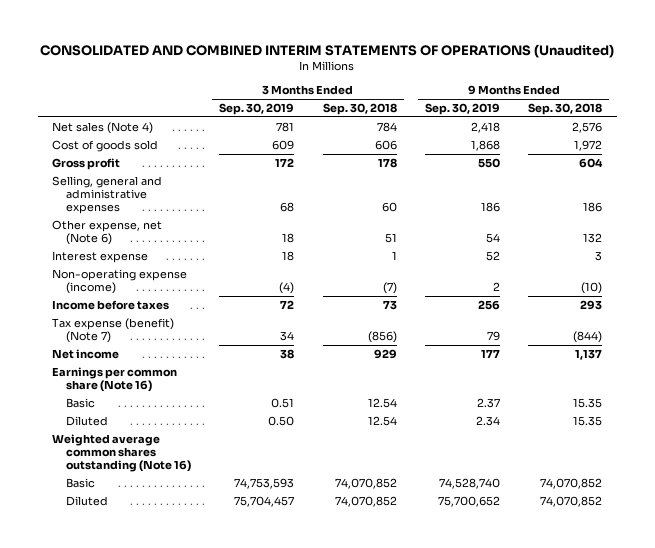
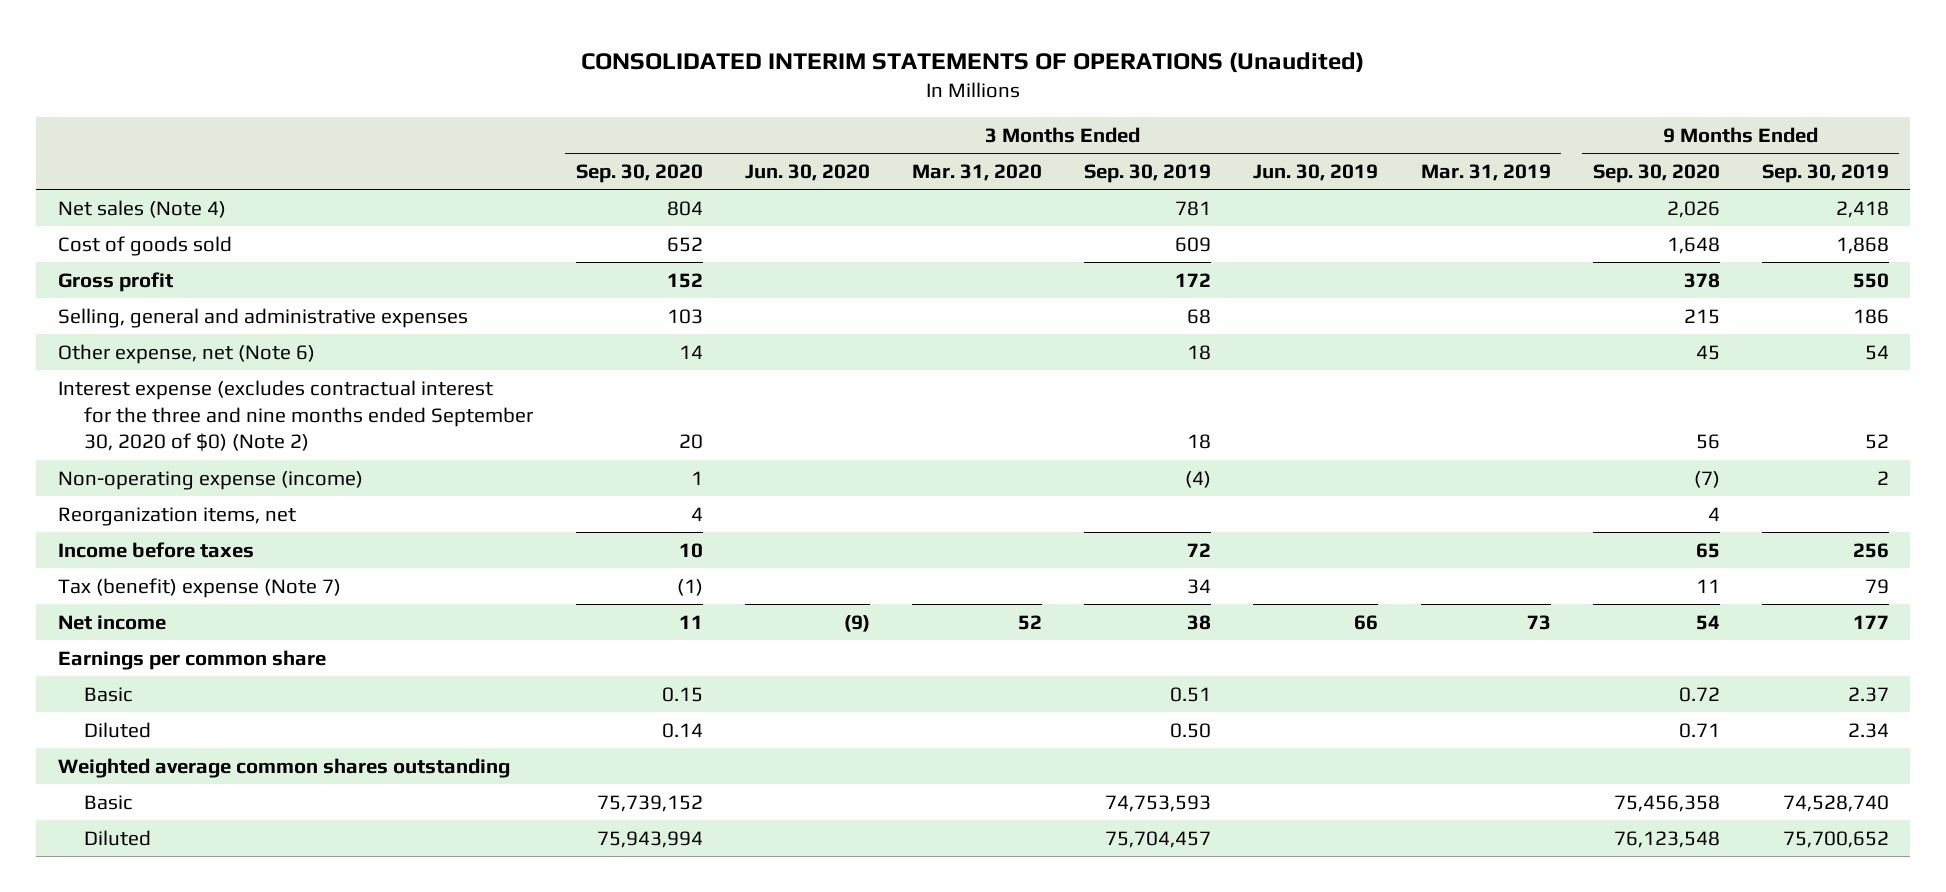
[40,44,615,59] CONSOLIDATED AND COMBINED INTERIM STATEMENTS OF OPERATIONS (Unaudited) -> [581,51,1365,73] CONSOLIDATED INTERIM STATEMENTS OF OPERATIONS (Unaudited)
[322,103,397,116] Sep. 30, 2018 -> none
[528,103,603,116] Sep. 30, 2018 -> none
none -> [575,164,703,184] Sep. 30, 2020
none -> [744,164,870,182] Jun. 30, 2020
none -> [911,164,1042,182] Mar. 31, 2020
none -> [1253,164,1379,182] Jun. 30, 2019
none -> [1420,164,1551,182] Mar. 31, 2019
none -> [1592,164,1720,184] Sep. 30, 2020
[52,250,149,263] Interest expense -> [57,379,534,452] Interest expense (excludes contractual interest for the three and nine months ended September 30, 2020 of $0) (Note 2)
none -> [57,506,296,526] Reorganization items, net
[52,317,175,343] Tax expense (benefit) (Note 7) -> [57,577,341,598] Tax (benefit) expense (Note 7)
[52,366,178,392] Earnings per common share (Note 16) -> [57,649,326,670] Earnings per common share
[52,433,191,472] Weighted average common shares outstanding (Note 16) -> [57,757,510,778] Weighted average common shares outstanding

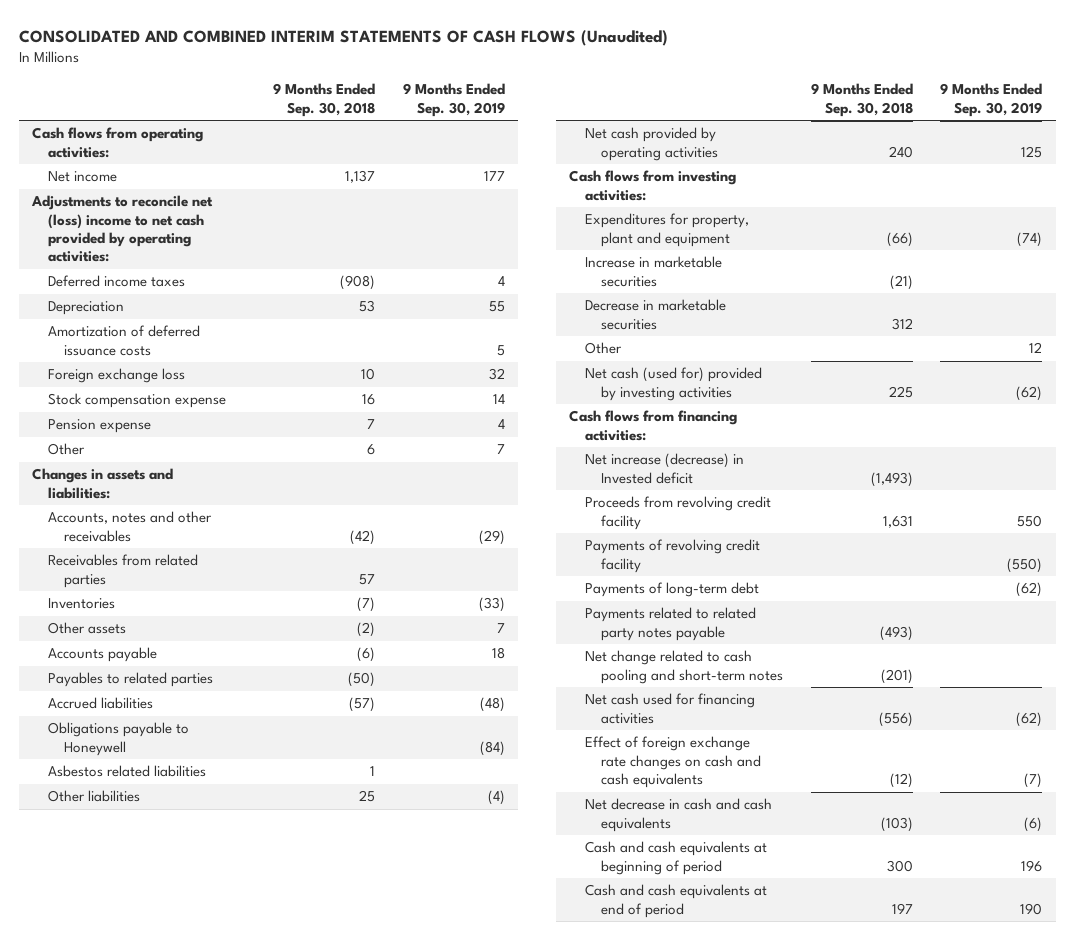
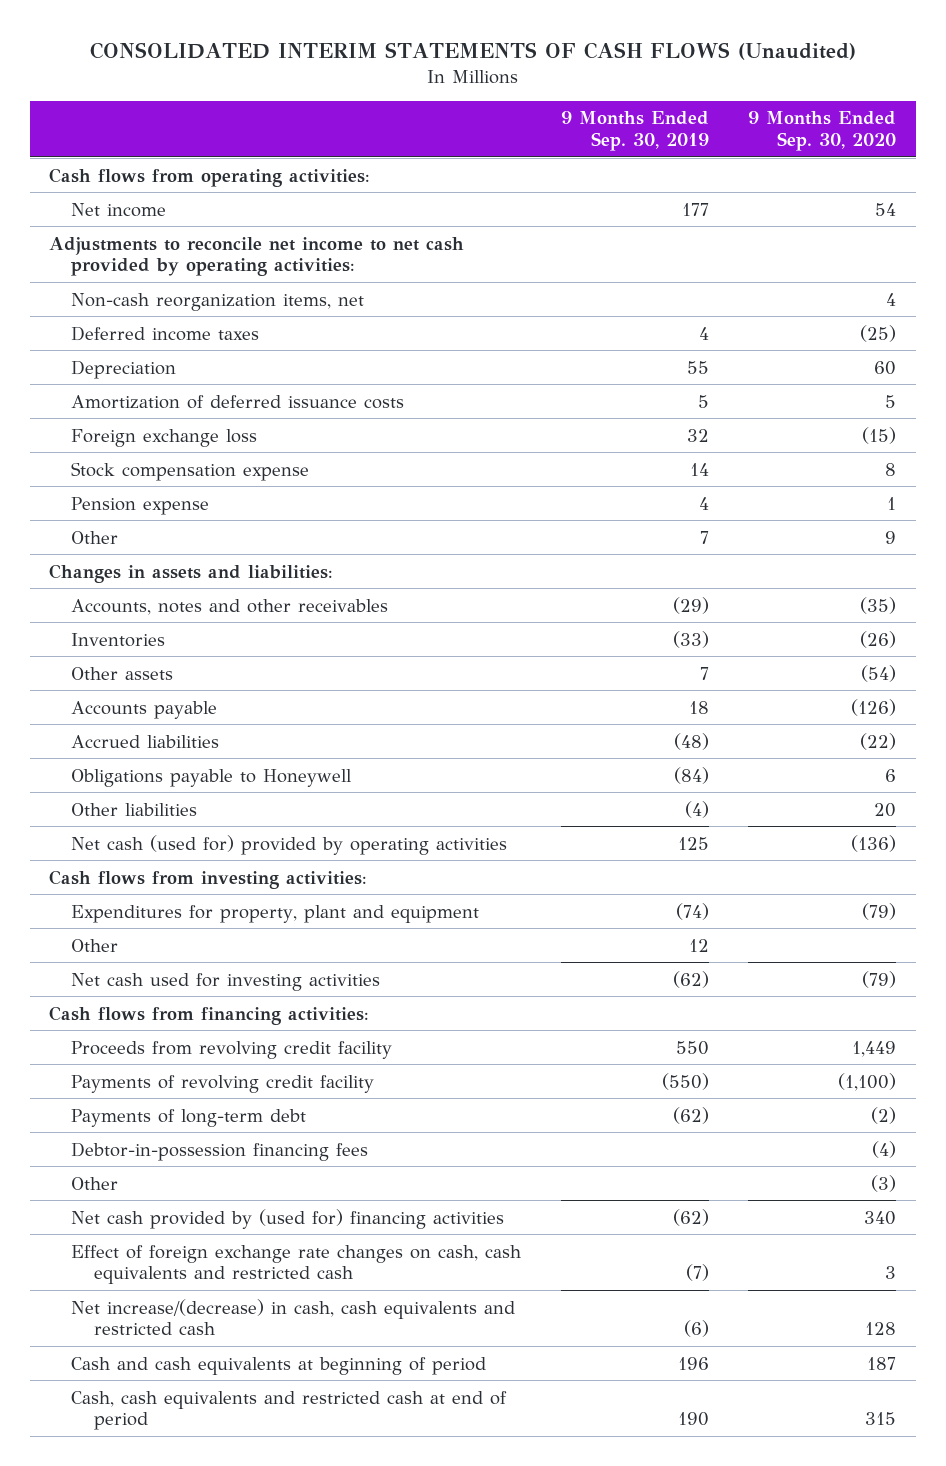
[18,29,668,46] CONSOLIDATED AND COMBINED INTERIM STATEMENTS OF CASH FLOWS (Unaudited) -> [89,41,856,60] CONSOLIDATED INTERIM STATEMENTS OF CASH FLOWS (Unaudited)
[273,83,376,117] 9 Months Ended Sep. 30, 2018 -> none
none -> [748,111,897,151] 9 Months Ended Sep. 30, 2020
[31,195,214,263] Adjustments to reconcile net (loss) income to net cash provided by operating activities: -> [49,236,465,276] Adjustments to reconcile net income to net cash provided by operating activities:
none -> [71,292,365,311] Non-cash reorganization items, net
[48,554,199,588] Receivables from related parties -> none
[48,672,214,688] Payables to related parties -> none
[48,765,207,778] Asbestos related liabilities -> none
[585,127,719,161] Net cash provided by operating activities -> [71,834,508,855] Net cash (used for) provided by operating activities
[585,256,723,287] Increase in marketable securities -> none
[585,299,727,330] Decrease in marketable securities -> none
[585,367,763,401] Net cash (used for) provided by investing activities -> [71,972,381,991] Net cash used for investing activities
[585,453,745,484] Net increase (decrease) in Invested deficit -> none
[585,607,757,641] Payments related to related party notes payable -> none
[585,650,784,684] Net change related to cash pooling and short-term notes -> none
none -> [71,1141,369,1161] Debtor-in-possession financing fees
none -> [71,1176,119,1190] Other
[585,693,756,724] Net cash used for financing activities -> [71,1208,505,1229] Net cash provided by (used for) financing activities
[585,736,762,789] Effect of foreign exchange rate changes on cash and cash equivalents -> [71,1244,522,1284] Effect of foreign exchange rate changes on cash, cash equivalents and restricted cash
[585,798,773,832] Net decrease in cash and cash equivalents -> [71,1298,516,1335] Net increase/(decrease) in cash, cash equivalents and restricted cash
[585,884,768,918] Cash and cash equivalents at end of period -> [71,1390,508,1430] Cash, cash equivalents and restricted cash at end of period

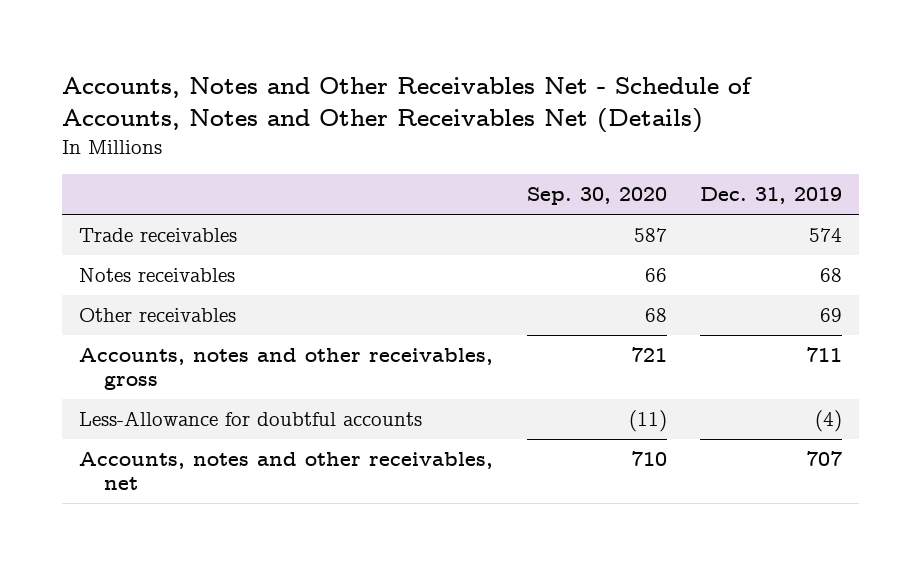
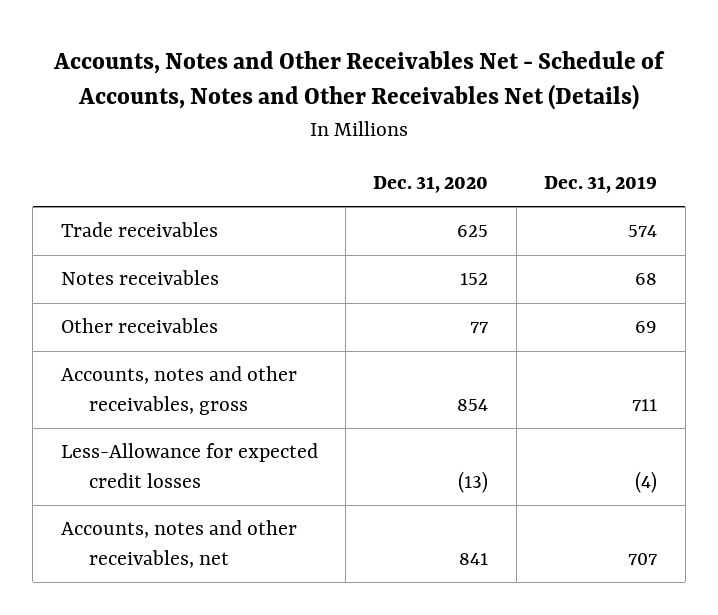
[526,187,667,206] Sep. 30, 2020 -> none
none -> [373,176,489,194] Dec. 31, 2020
[79,411,423,427] Less-Allowance for doubtful accounts -> [60,443,318,488] Less-Allowance for expected credit losses

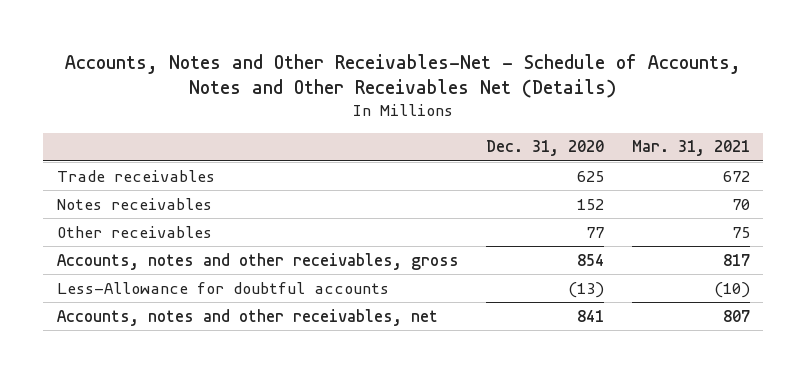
[52,50,665,111] Accounts, Notes and Other Receivables Net - Schedule of Accounts, Notes and Other Receivables Net (Details) -> [65,53,742,99] Accounts, Notes and Other Receivables-Net - Schedule of Accounts, Notes and Other Receivables Net (Details)
[544,176,658,194] Dec. 31, 2019 -> none
none -> [631,140,750,157] Mar. 31, 2021
[60,443,318,488] Less-Allowance for expected credit losses -> [57,281,390,294] Less-Allowance for doubtful accounts

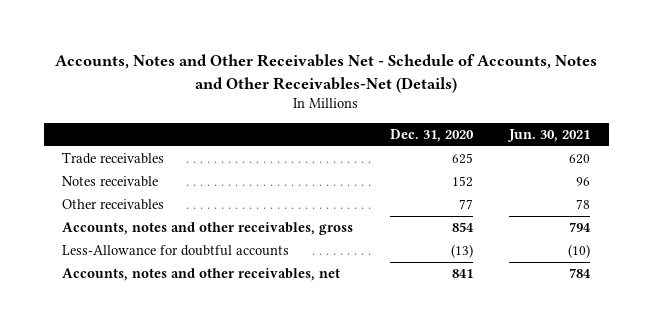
[65,53,742,99] Accounts, Notes and Other Receivables-Net - Schedule of Accounts, Notes and Other Receivables Net (Details) -> [55,54,598,93] Accounts, Notes and Other Receivables Net - Schedule of Accounts, Notes and Other Receivables-Net (Details)
[631,140,750,157] Mar. 31, 2021 -> none
none -> [507,129,591,143] Jun. 30, 2021
[57,197,213,210] Notes receivables -> [61,176,158,188] Notes receivable

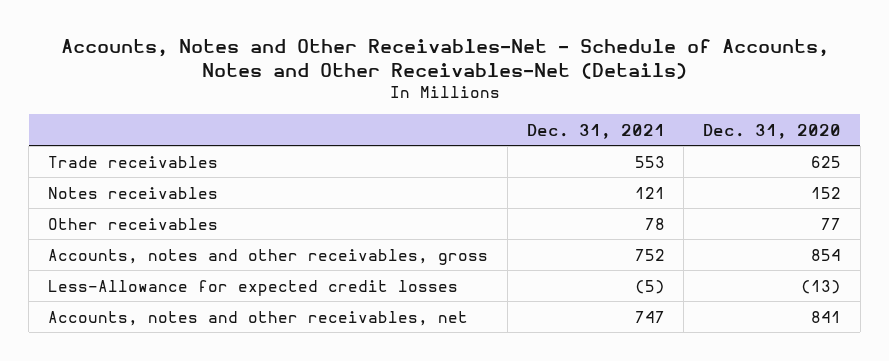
[55,54,598,93] Accounts, Notes and Other Receivables Net - Schedule of Accounts, Notes and Other Receivables-Net (Details) -> [60,38,829,80] Accounts, Notes and Other Receivables-Net - Schedule of Accounts, Notes and Other Receivables-Net (Details)
[507,129,591,143] Jun. 30, 2021 -> none
none -> [526,123,665,139] Dec. 31, 2021
[61,176,158,188] Notes receivable -> [48,186,219,199] Notes receivables
[61,245,289,257] Less-Allowance for doubtful accounts -> [48,279,459,296] Less-Allowance for expected credit losses

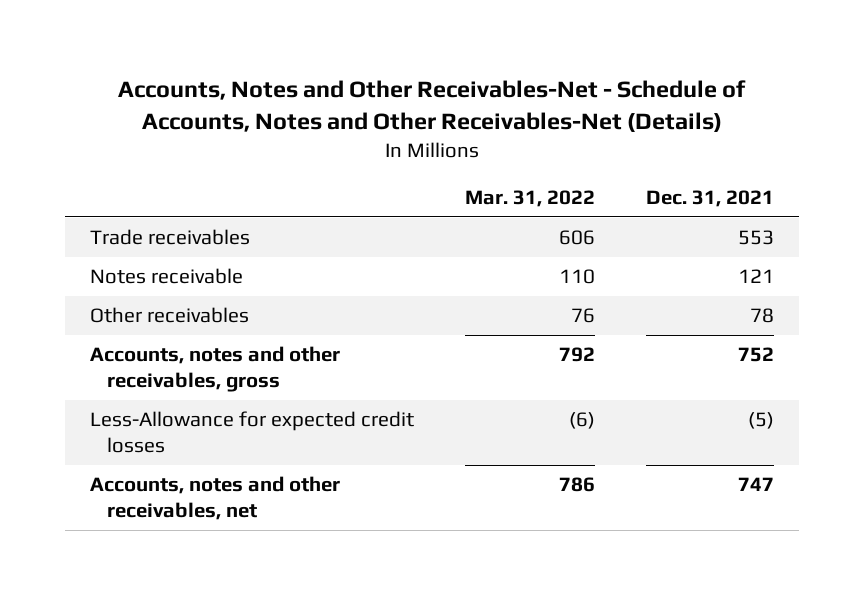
[703,123,842,139] Dec. 31, 2020 -> none
none -> [464,189,595,207] Mar. 31, 2022
[48,186,219,199] Notes receivables -> [90,268,244,285] Notes receivable

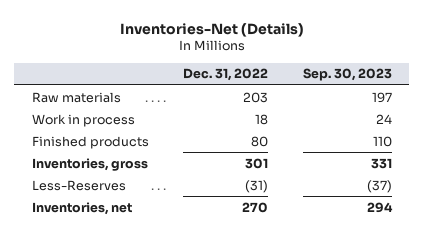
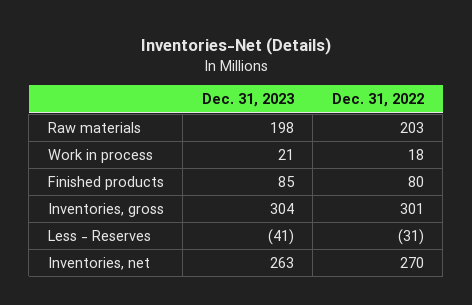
[302,68,392,82] Sep. 30, 2023 -> none
none -> [201,93,294,108] Dec. 31, 2023
[31,179,126,191] Less-Reserves -> [47,229,151,241] Less - Reserves

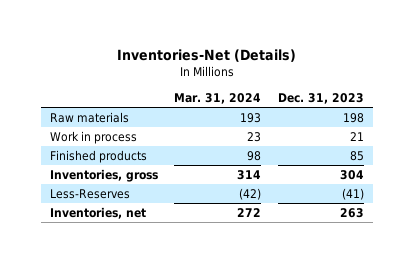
[331,93,424,108] Dec. 31, 2022 -> none
none -> [174,93,262,105] Mar. 31, 2024
[47,229,151,241] Less - Reserves -> [49,188,130,199] Less-Reserves

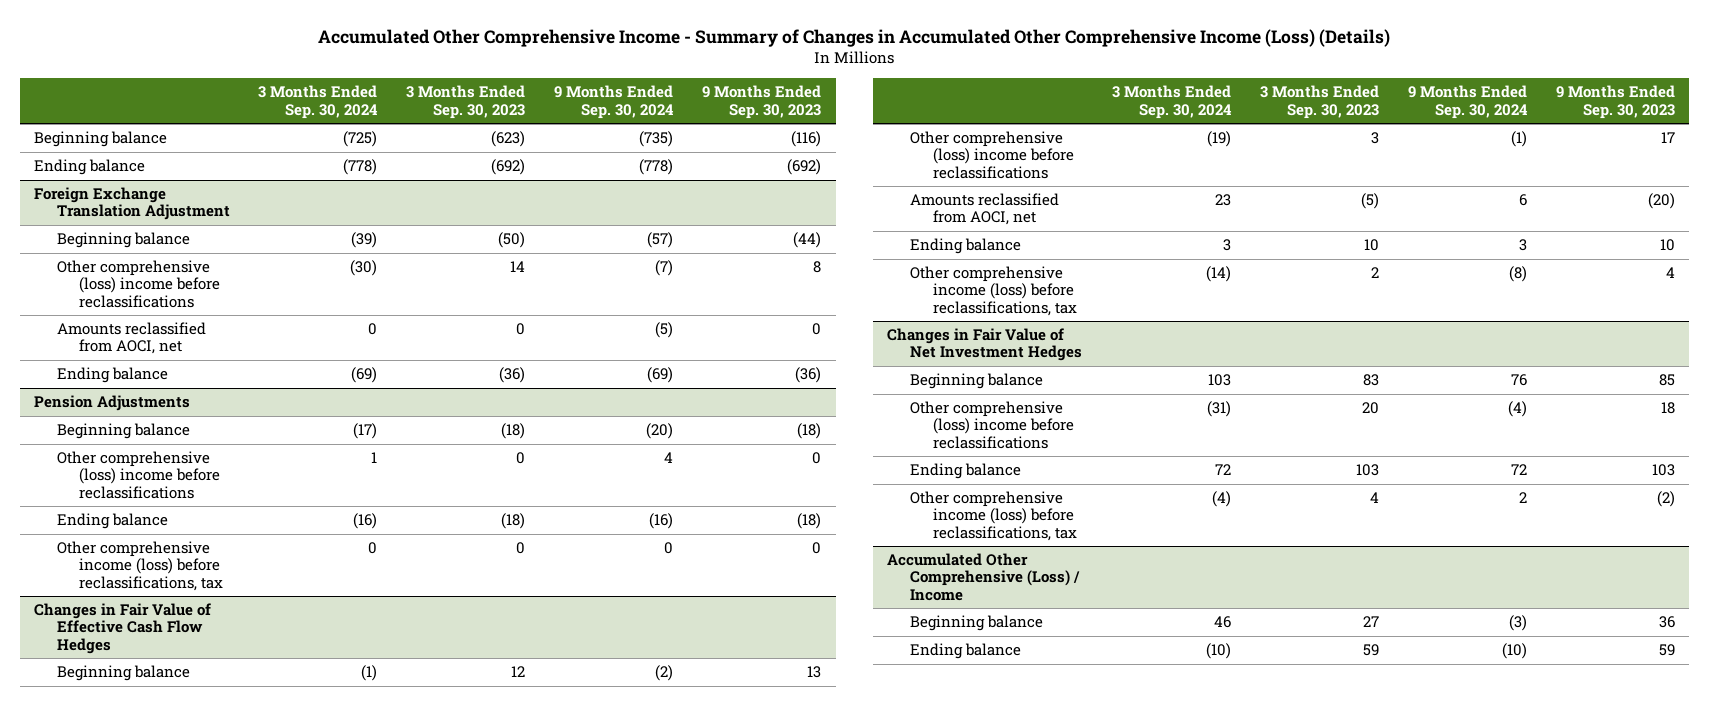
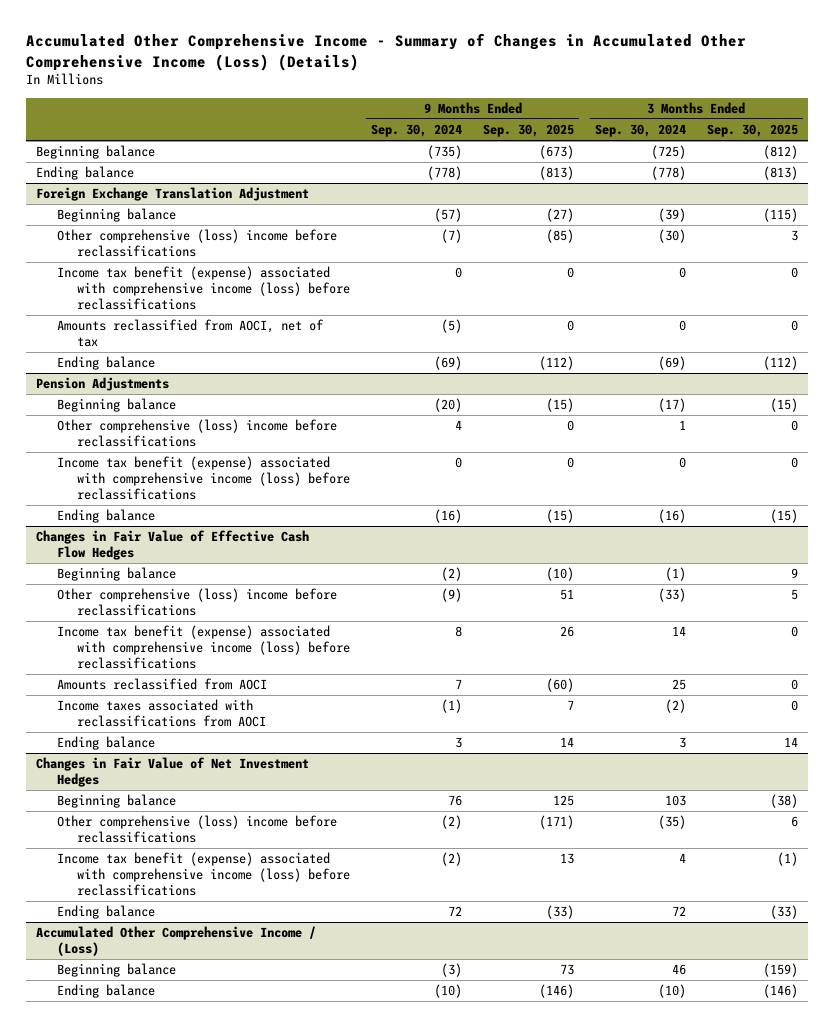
[406,85,526,119] 3 Months Ended Sep. 30, 2023 -> none
[702,85,822,119] 9 Months Ended Sep. 30, 2023 -> none
none -> [483,124,575,138] Sep. 30, 2025
none -> [706,124,798,138] Sep. 30, 2025
none -> [56,266,351,310] Income tax benefit (expense) associated with comprehensive income (loss) before reclassifications
[56,322,206,355] Amounts reclassified from AOCI, net -> [56,319,324,348] Amounts reclassified from AOCI, net of tax
none -> [56,456,351,500] Income tax benefit (expense) associated with comprehensive income (loss) before reclassifications
[56,541,224,591] Other comprehensive income (loss) before reclassifications, tax -> none
[1206,131,1231,148] (19) -> [657,588,686,603] (33)
[1510,131,1527,148] (1) -> [441,588,463,603] (9)
none -> [56,625,351,669] Income tax benefit (expense) associated with comprehensive income (loss) before reclassifications
[910,193,1060,226] Amounts reclassified from AOCI, net -> [56,678,267,691] Amounts reclassified from AOCI
[1214,194,1231,207] 23 -> [671,679,686,691] 25
[1518,194,1527,207] 6 -> [455,679,463,690] 7
none -> [56,699,267,728] Income taxes associated with reclassifications from AOCI
[910,266,1077,316] Other comprehensive income (loss) before reclassifications, tax -> none
[1206,401,1231,418] (31) -> [657,815,686,830] (35)
[1507,401,1527,418] (4) -> [441,815,463,830] (2)
none -> [56,852,351,896] Income tax benefit (expense) associated with comprehensive income (loss) before reclassifications
[910,491,1077,541] Other comprehensive income (loss) before reclassifications, tax -> none
[887,553,1081,601] Accumulated Other Comprehensive (Loss) / Income -> [35,926,316,957] Accumulated Other Comprehensive Income / (Loss)

